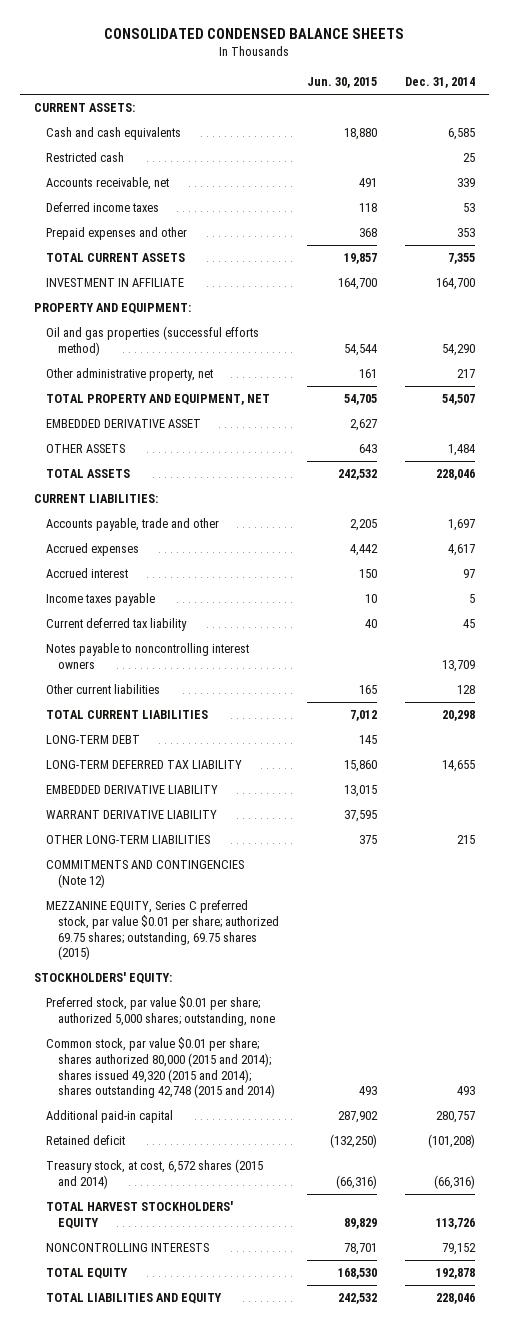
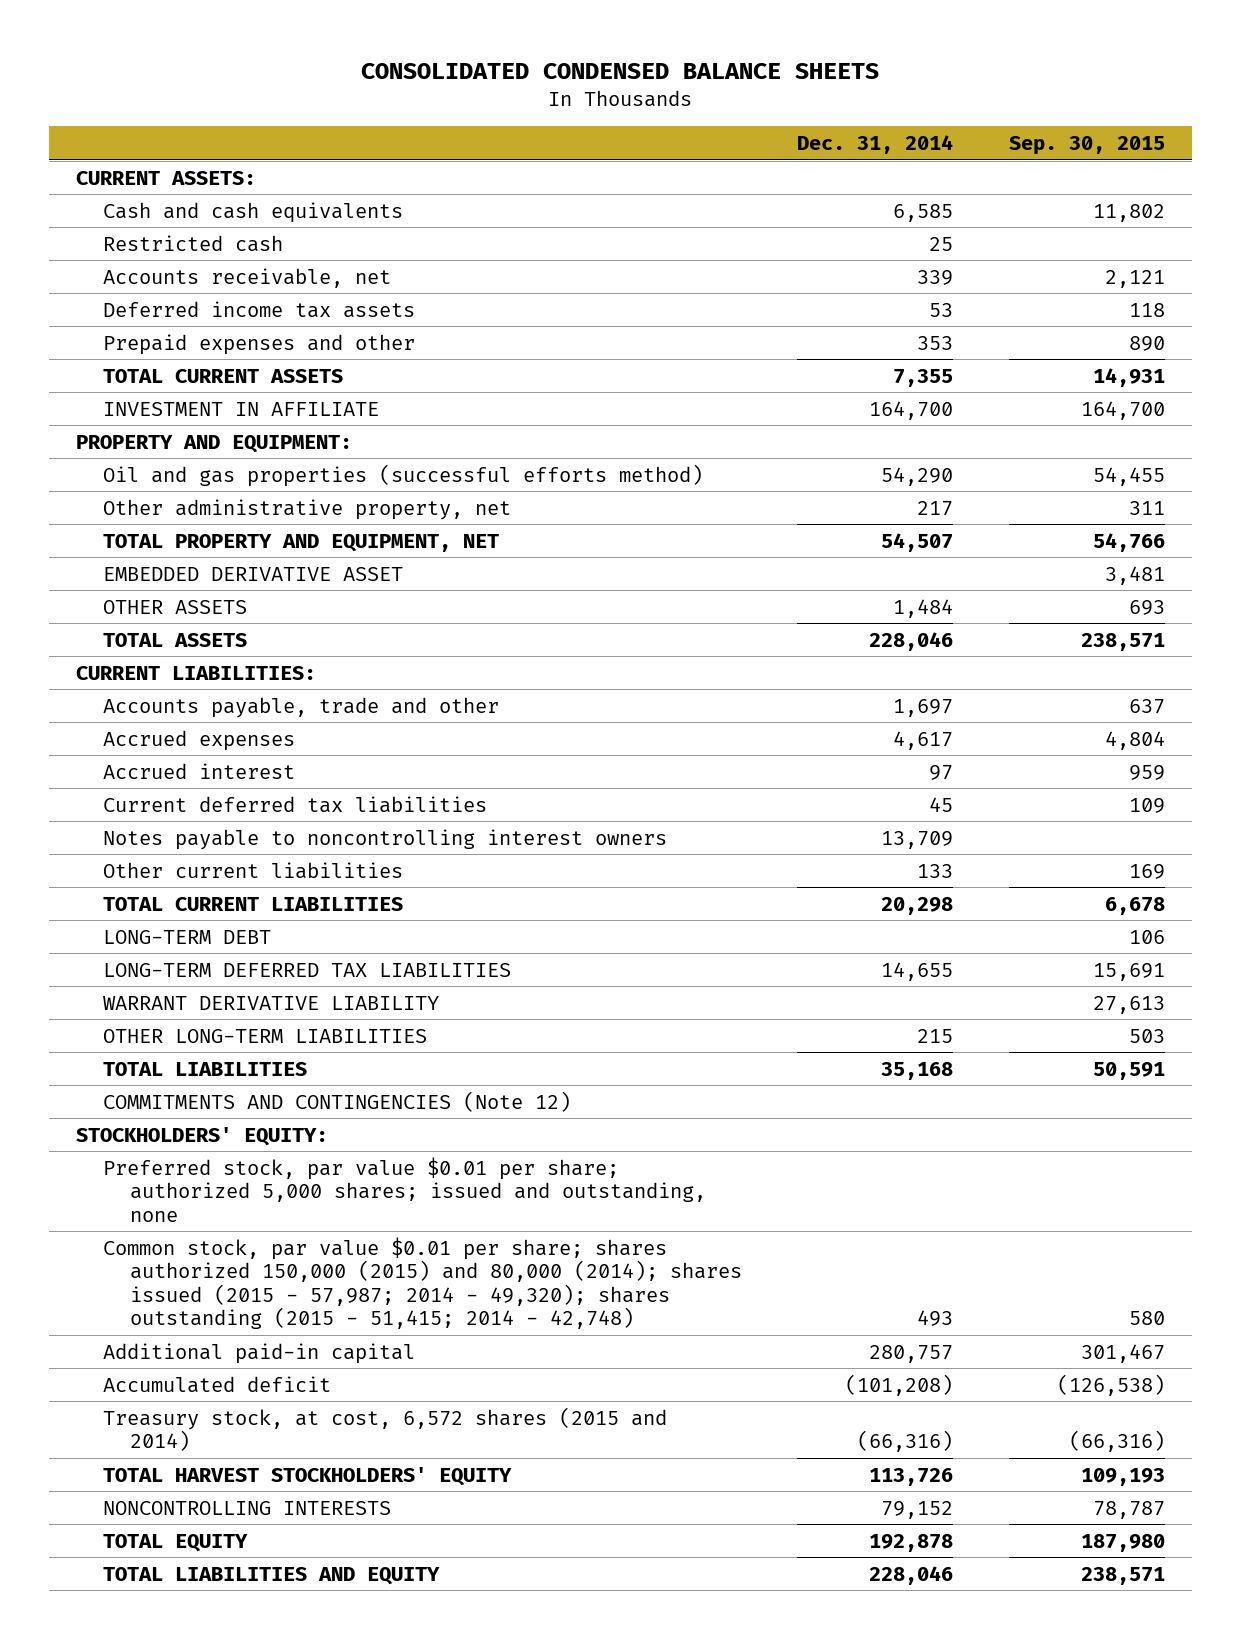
[307,77,378,89] Jun. 30, 2015 -> none
none -> [1008,136,1165,156] Sep. 30, 2015
[46,202,160,213] Deferred income taxes -> [103,300,416,318] Deferred income tax assets
[46,593,156,607] Income taxes payable -> none
[46,618,188,632] Current deferred tax liability -> [103,795,488,813] Current deferred tax liabilities
[457,685,476,695] 128 -> [917,863,954,878] 133
[46,785,219,795] EMBEDDED DERIVATIVE LIABILITY -> none
[46,760,243,770] LONG-TERM DEFERRED TAX LIABILITY -> [103,962,512,977] LONG-TERM DEFERRED TAX LIABILITIES
none -> [103,1061,308,1076] TOTAL LIABILITIES
[46,900,280,961] MEZZANINE EQUITY, Series C preferred stock, par value $0.01 per share; authorized 69.75 shares; outstanding, 69.75 shares (2015) -> none
[46,996,276,1026] Preferred stock, par value $0.01 per share; authorized 5,000 shares; outstanding, none -> [103,1156,706,1222] Preferred stock, par value $0.01 per share; authorized 5,000 shares; issued and outstanding, none
[46,1037,276,1099] Common stock, par value $0.01 per share; shares authorized 80,000 (2015 and 2014); shares issued 49,320 (2015 and 2014); shares outstanding 42,748 (2015 and 2014) -> [103,1236,742,1330] Common stock, par value $0.01 per share; shares authorized 150,000 (2015) and 80,000 (2014); shares issued (2015 - 57,987; 2014 - 49,320); shares outstanding (2015 - 51,415; 2014 - 42,748)
[46,1135,126,1146] Retained deficit -> [103,1375,332,1393] Accumulated deficit

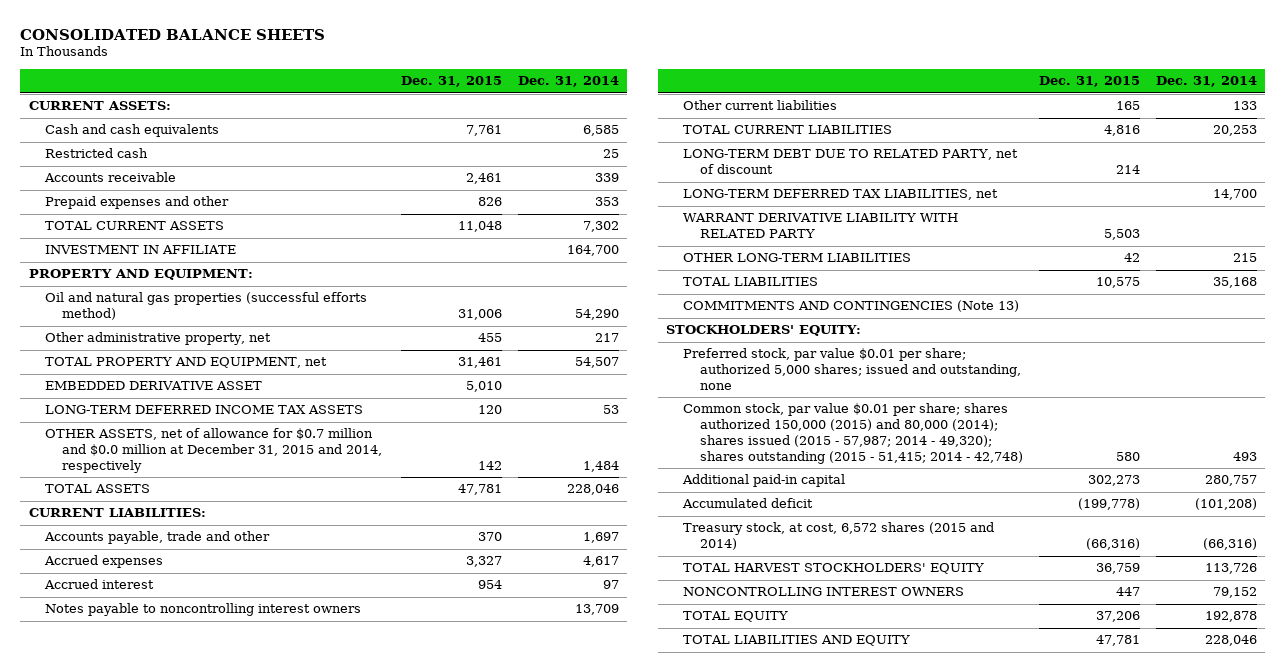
[361,63,880,80] CONSOLIDATED CONDENSED BALANCE SHEETS -> [20,28,326,40] CONSOLIDATED BALANCE SHEETS
[1008,136,1165,156] Sep. 30, 2015 -> none
none -> [400,76,502,88] Dec. 31, 2015
[103,300,416,318] Deferred income tax assets -> none
[103,267,392,288] Accounts receivable, net -> [44,172,177,183] Accounts receivable
[893,368,954,387] 7,355 -> [583,221,620,233] 7,302
[103,463,704,487] Oil and gas properties (successful efforts method) -> [45,292,368,321] Oil and natural gas properties (successful efforts method)
[103,533,500,552] TOTAL PROPERTY AND EQUIPMENT, NET -> [45,357,328,369] TOTAL PROPERTY AND EQUIPMENT, net
none -> [45,405,364,415] LONG-TERM DEFERRED INCOME TAX ASSETS
[103,599,248,614] OTHER ASSETS -> [45,428,382,474] OTHER ASSETS, net of allowance for $0.7 million and $0.0 million at December 31, 2015 and 2014, respectively
[103,795,488,813] Current deferred tax liabilities -> none
[103,929,272,944] LONG-TERM DEBT -> none
[881,896,954,915] 20,298 -> [1213,125,1258,137] 20,253
none -> [683,149,1019,175] LONG-TERM DEBT DUE TO RELATED PARTY, net of discount
[103,962,512,977] LONG-TERM DEFERRED TAX LIABILITIES -> [683,189,999,201] LONG-TERM DEFERRED TAX LIABILITIES, net
[881,961,954,981] 14,655 -> [1213,189,1258,201] 14,700
[103,995,440,1010] WARRANT DERIVATIVE LIABILITY -> [683,213,959,239] WARRANT DERIVATIVE LIABILITY WITH RELATED PARTY
[103,1090,572,1112] COMMITMENTS AND CONTINGENCIES (Note 12) -> [683,300,1020,313] COMMITMENTS AND CONTINGENCIES (Note 13)
[103,1500,392,1515] NONCONTROLLING INTERESTS -> [683,587,965,597] NONCONTROLLING INTEREST OWNERS

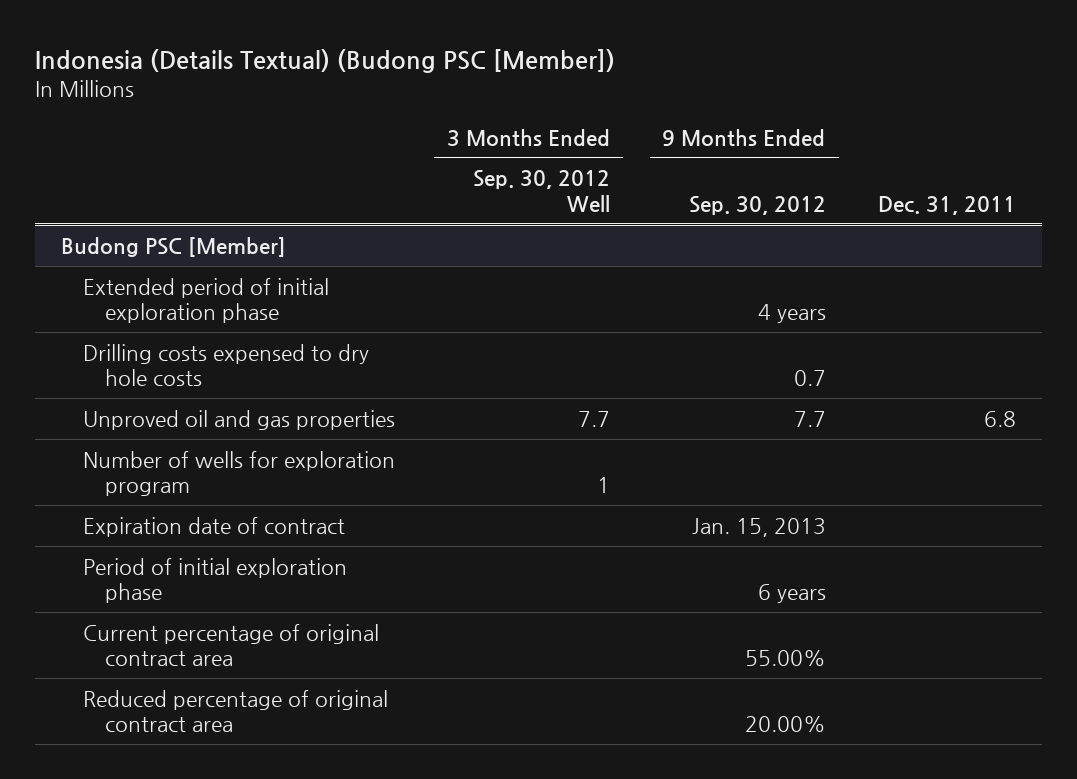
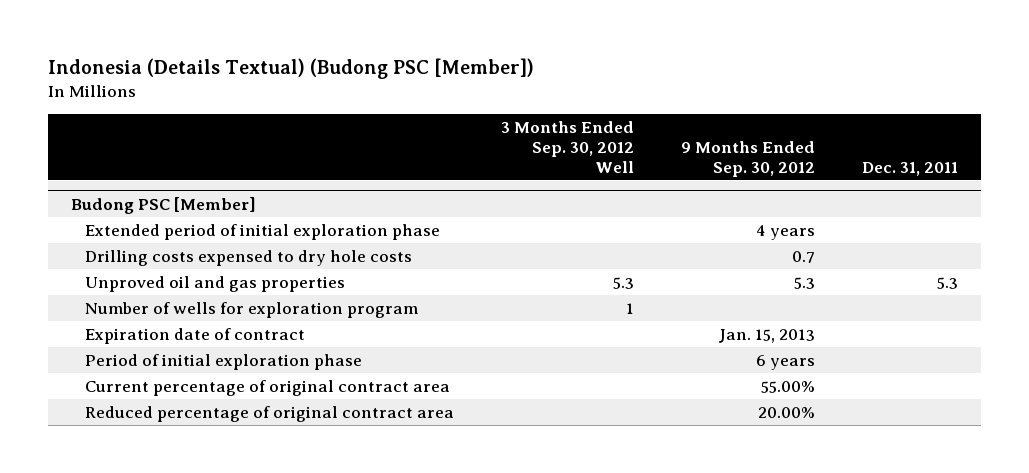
[578,410,611,427] 7.7 -> [612,276,634,289] 5.3
[793,410,826,427] 7.7 -> [793,276,815,289] 5.3
[984,410,1017,427] 6.8 -> [936,276,958,289] 5.3

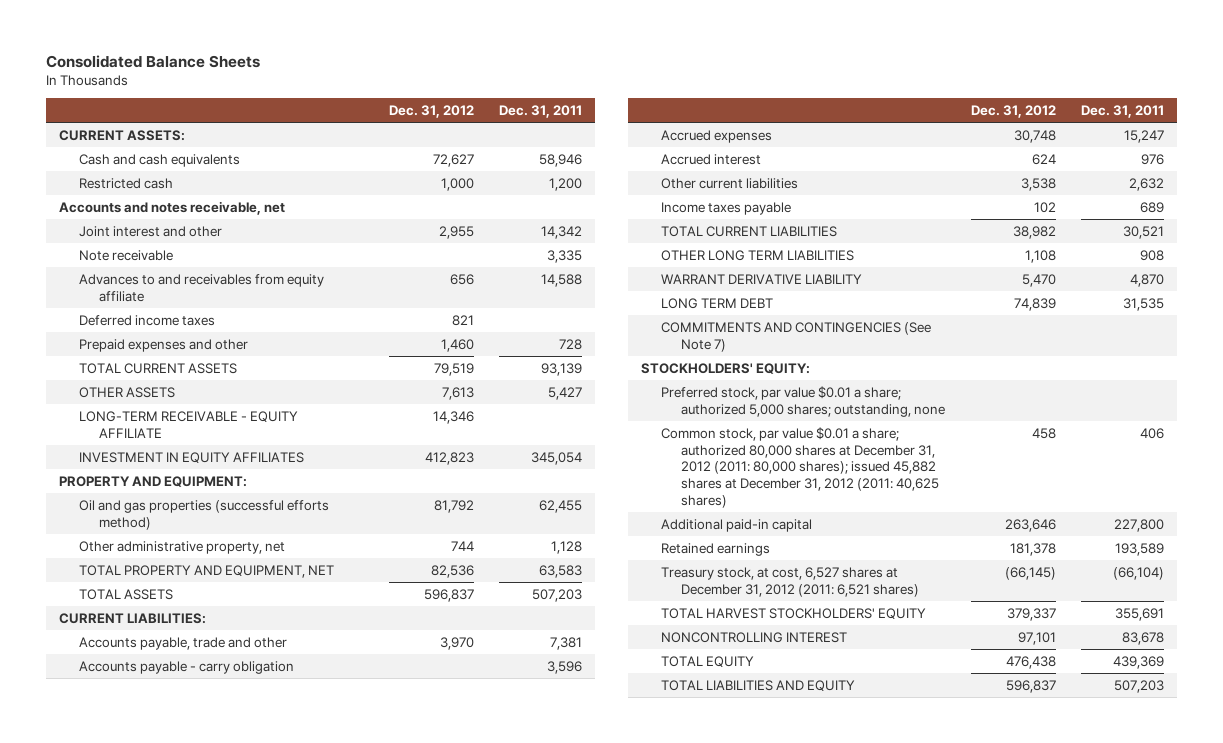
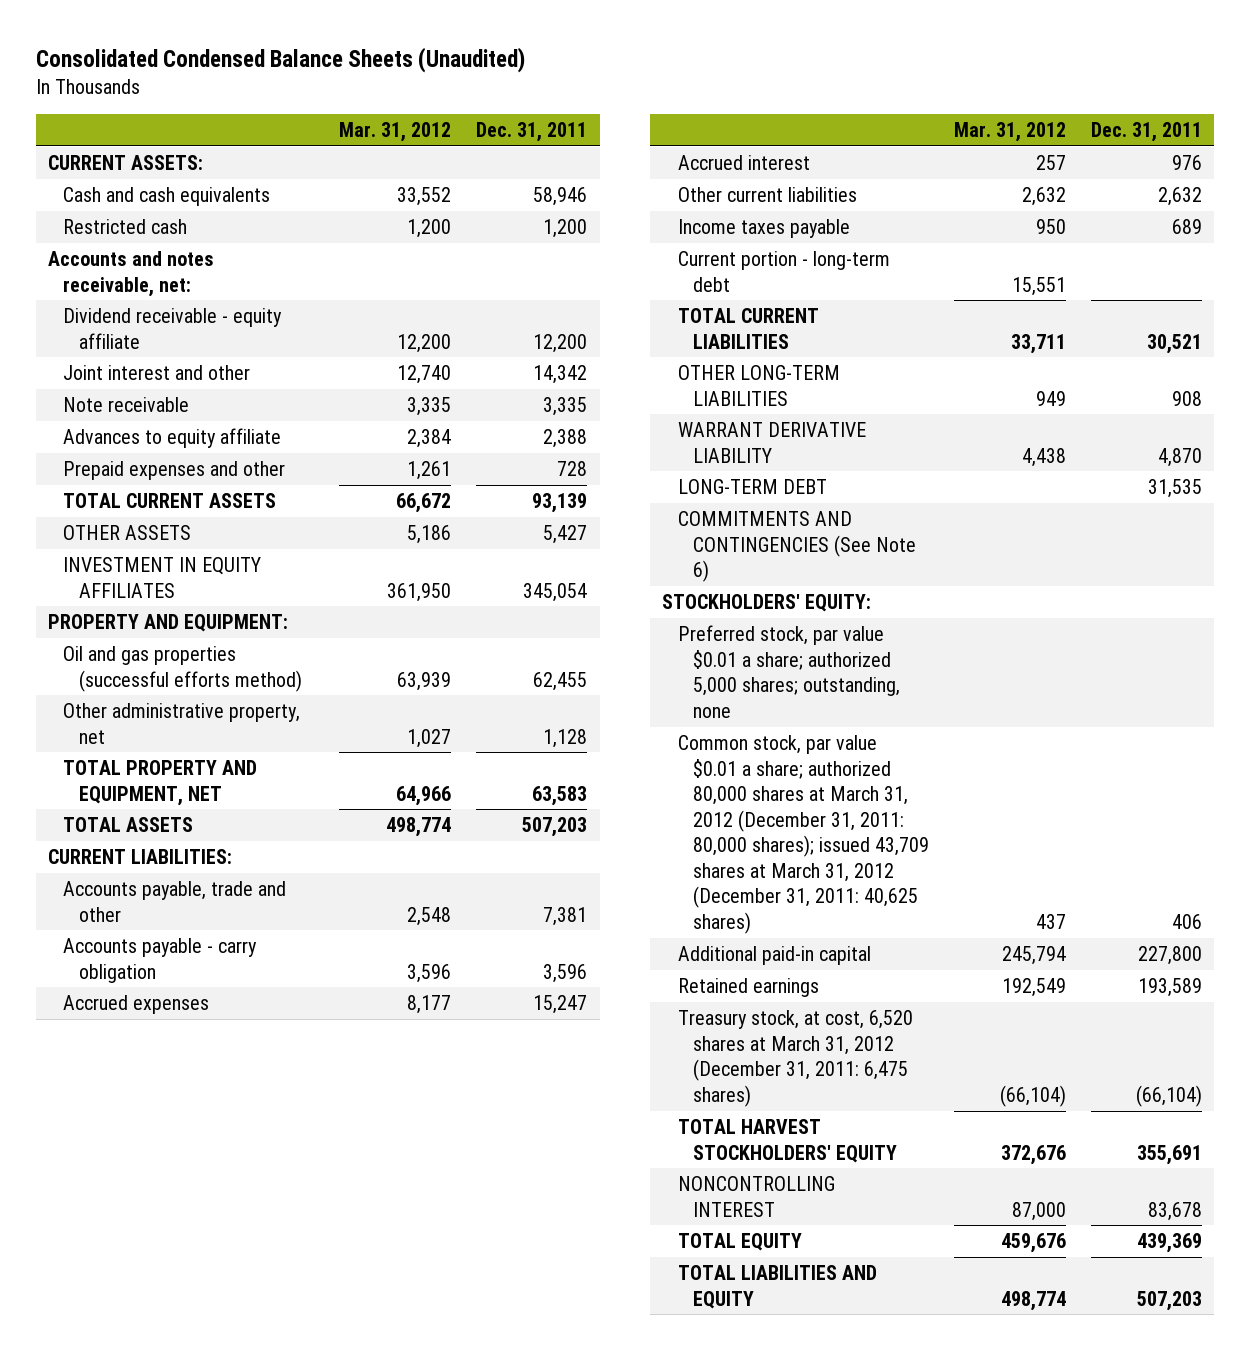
[45,54,260,68] Consolidated Balance Sheets -> [35,46,525,73] Consolidated Condensed Balance Sheets (Unaudited)
[388,104,474,118] Dec. 31, 2012 -> none
none -> [339,121,452,142] Mar. 31, 2012
[58,200,285,215] Accounts and notes receivable, net -> [48,251,215,297] Accounts and notes receivable, net:
none -> [63,308,283,349] Dividend receivable - equity affiliate
[78,314,215,326] Deferred income taxes -> none
[78,273,324,302] Advances to and receivables from equity affiliate -> [63,428,282,449] Advances to equity affiliate
[541,273,583,287] 14,588 -> [543,429,588,449] 2,388
[78,410,298,438] LONG-TERM RECEIVABLE - EQUITY AFFILIATE -> none
none -> [677,251,890,292] Current portion - long-term debt
[661,249,855,261] OTHER LONG TERM LIABILITIES -> [677,365,840,406] OTHER LONG-TERM LIABILITIES
[661,297,774,309] LONG TERM DEBT -> [677,479,827,495] LONG-TERM DEBT
[661,321,932,352] COMMITMENTS AND CONTINGENCIES (See Note 7) -> [677,511,916,583] COMMITMENTS AND CONTINGENCIES (See Note 6)
[661,426,940,508] Common stock, par value $0.01 a share; authorized 80,000 shares at December 31, 2012 (2011: 80,000 shares); issued 45,882 shares at December 31, 2012 (2011: 40,625 shares) -> [677,735,929,934] Common stock, par value $0.01 a share; authorized 80,000 shares at March 31, 2012 (December 31, 2011: 80,000 shares); issued 43,709 shares at March 31, 2012 (December 31, 2011: 40,625 shares)
[661,566,920,597] Treasury stock, at cost, 6,527 shares at December 31, 2012 (2011: 6,521 shares) -> [677,1010,913,1107] Treasury stock, at cost, 6,520 shares at March 31, 2012 (December 31, 2011: 6,475 shares)

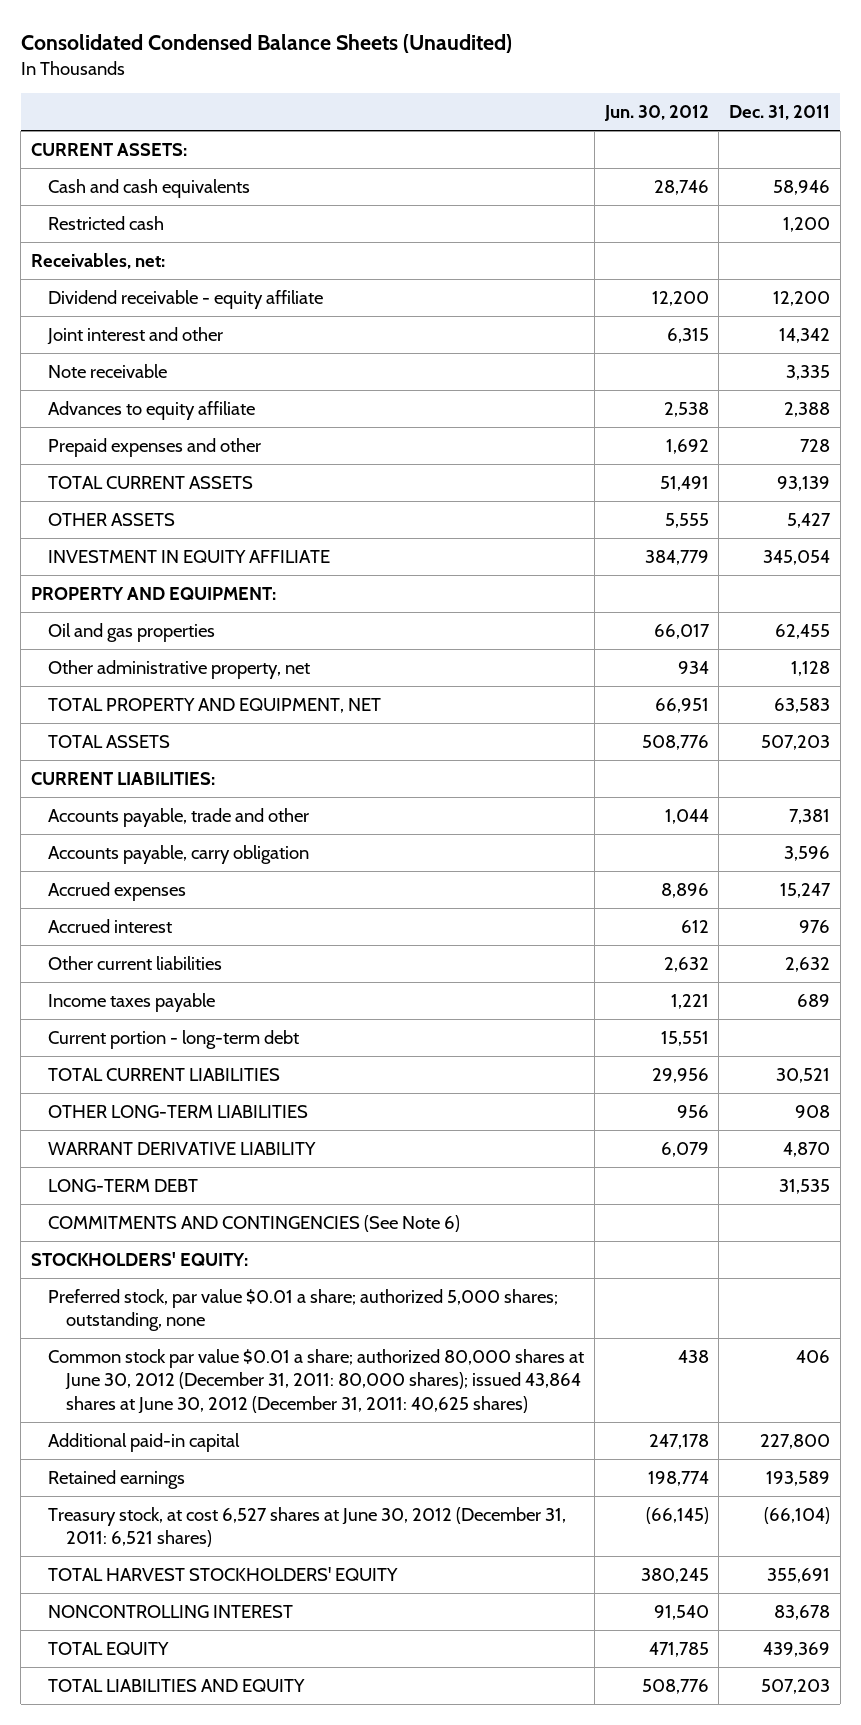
[339,121,452,142] Mar. 31, 2012 -> none
none -> [603,105,709,122] Jun. 30, 2012
[48,251,215,297] Accounts and notes receivable, net: -> [30,252,165,269] Receivables, net:
[63,557,262,598] INVESTMENT IN EQUITY AFFILIATES -> [48,549,331,563] INVESTMENT IN EQUITY AFFILIATE
[63,646,302,692] Oil and gas properties (successful efforts method) -> [48,622,216,642] Oil and gas properties
[63,938,258,983] Accounts payable - carry obligation -> [48,844,310,864] Accounts payable, carry obligation
[677,735,929,934] Common stock, par value $0.01 a share; authorized 80,000 shares at March 31, 2012 (December 31, 2011: 80,000 shares); issued 43,709 shares at March 31, 2012 (December 31, 2011: 40,625 shares) -> [48,1348,585,1414] Common stock par value $0.01 a share; authorized 80,000 shares at June 30, 2012 (December 31, 2011: 80,000 shares); issued 43,864 shares at June 30, 2012 (December 31, 2011: 40,625 shares)
[677,1010,913,1107] Treasury stock, at cost, 6,520 shares at March 31, 2012 (December 31, 2011: 6,475 shares) -> [48,1506,567,1548] Treasury stock, at cost 6,527 shares at June 30, 2012 (December 31, 2011: 6,521 shares)

